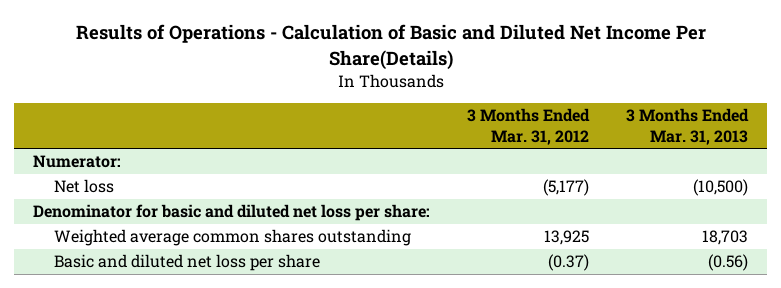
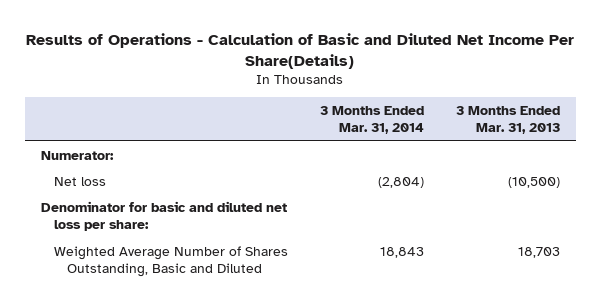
[467,108,591,145] 3 Months Ended Mar. 31, 2012 -> none
none -> [319,105,424,134] 3 Months Ended Mar. 31, 2014
[54,254,321,272] Basic and diluted net loss per share -> none
[54,229,412,247] Weighted average common shares outstanding -> [53,245,288,277] Weighted Average Number of Shares Outstanding, Basic and Diluted

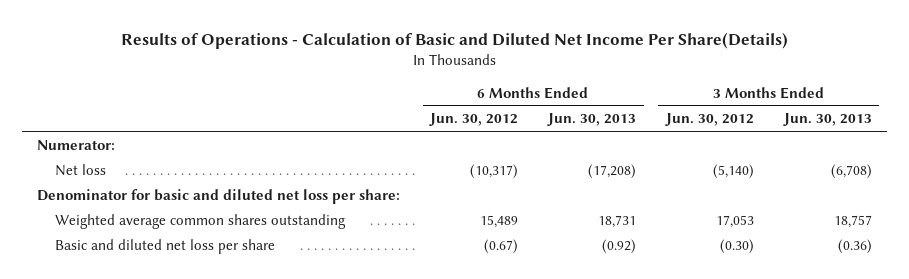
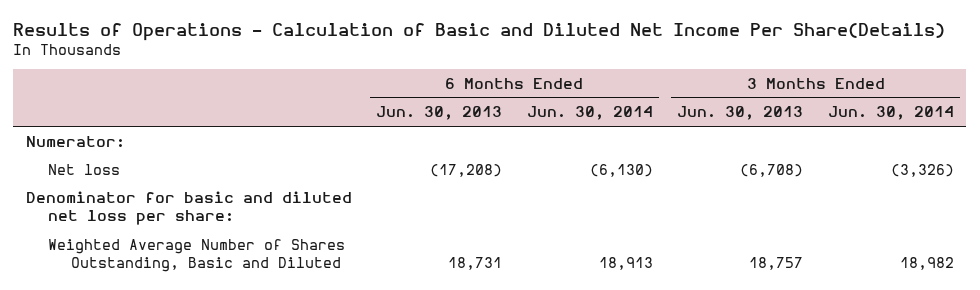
[429,113,519,127] Jun. 30, 2012 -> none
[664,113,754,127] Jun. 30, 2012 -> none
none -> [526,106,653,121] Jun. 30, 2014
none -> [827,106,954,121] Jun. 30, 2014
[54,238,275,254] Basic and diluted net loss per share -> none
[54,213,346,229] Weighted average common shares outstanding -> [48,238,346,273] Weighted Average Number of Shares Outstanding, Basic and Diluted

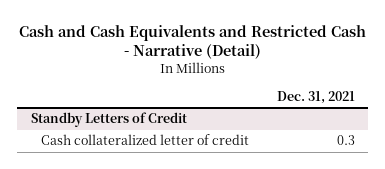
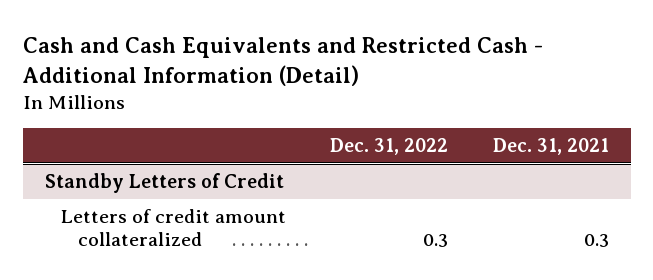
[18,24,366,60] Cash and Cash Equivalents and Restricted Cash - Narrative (Detail) -> [22,36,543,86] Cash and Cash Equivalents and Restricted Cash - Additional Information (Detail)
none -> [330,137,449,155] Dec. 31, 2022
[41,134,250,146] Cash collateralized letter of credit -> [61,209,287,246] Letters of credit amount collateralized

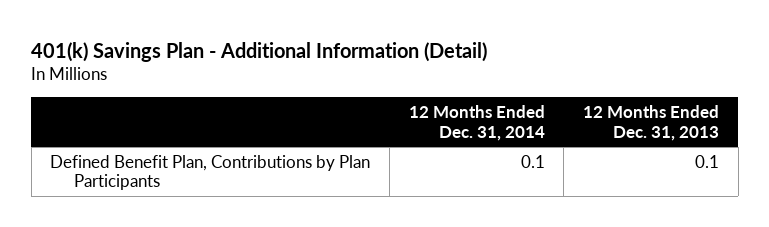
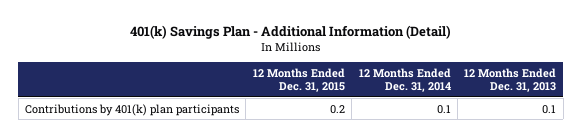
none -> [252,67,345,93] 12 Months Ended Dec. 31, 2015
[50,154,371,191] Defined Benefit Plan, Contributions by Plan Participants -> [24,103,239,116] Contributions by 401(k) plan participants

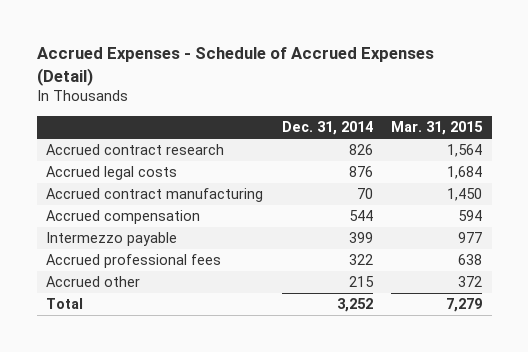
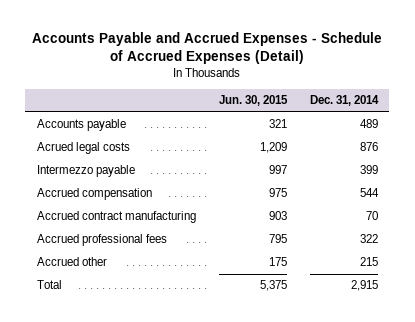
[36,47,434,86] Accrued Expenses - Schedule of Accrued Expenses (Detail) -> [32,32,383,65] Accounts Payable and Accrued Expenses - Schedule of Accrued Expenses (Detail)
[391,121,484,136] Mar. 31, 2015 -> none
none -> [218,95,288,107] Jun. 30, 2015
[45,144,224,156] Accrued contract research -> none
none -> [36,119,126,132] Accounts payable
[45,166,177,181] Accrued legal costs -> [36,142,130,155] Acrued legal costs
[45,210,200,225] Accrued compensation -> [36,188,152,201] Accrued compensation
[45,188,263,203] Accrued contract manufacturing -> [36,211,196,224] Accrued contract manufacturing
[336,298,373,313] 3,252 -> [350,280,378,292] 2,915

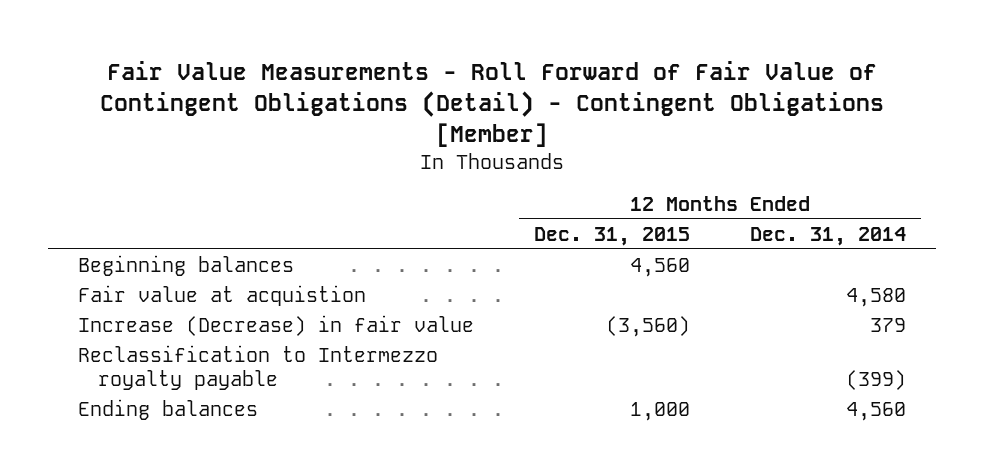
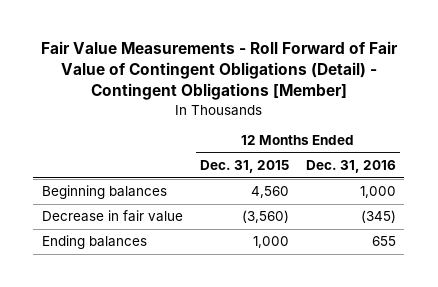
[749,226,906,246] Dec. 31, 2014 -> none
none -> [305,160,396,174] Dec. 31, 2016
[78,284,367,306] Fair value at acquistion -> none
[78,344,439,390] Reclassification to Intermezzo royalty payable -> none
[78,314,475,336] Increase (Decrease) in fair value -> [41,210,183,223] Decrease in fair value

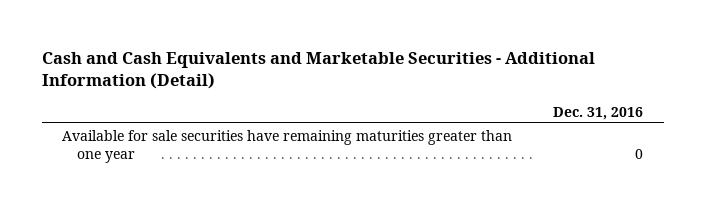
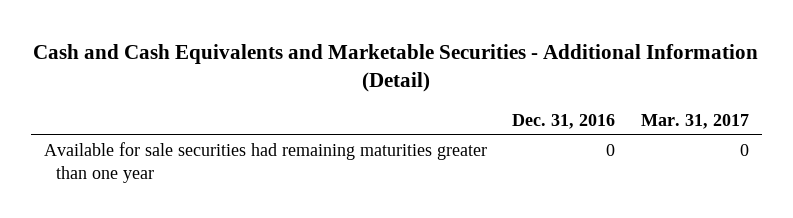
none -> [641,113,750,129] Mar. 31, 2017
[62,129,513,163] Available for sale securities have remaining maturities greater than one year -> [43,141,487,183] Available for sale securities had remaining maturities greater than one year

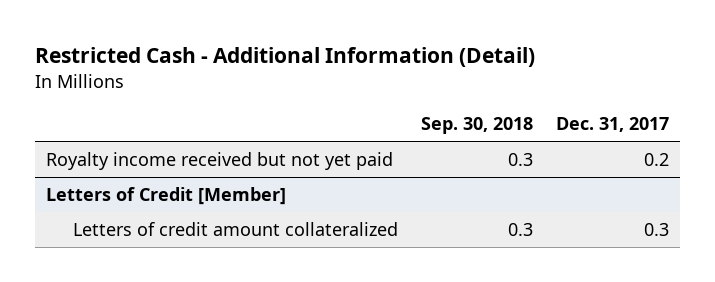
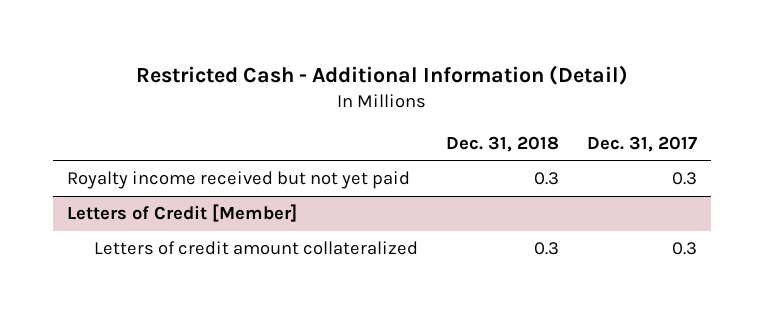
[420,117,533,135] Sep. 30, 2018 -> none
none -> [445,135,559,152] Dec. 31, 2018
[643,153,669,167] 0.2 -> [671,172,697,186] 0.3

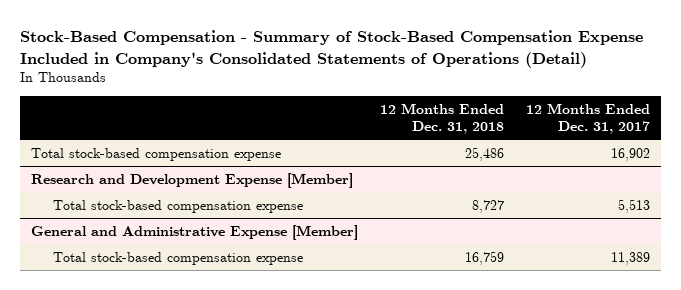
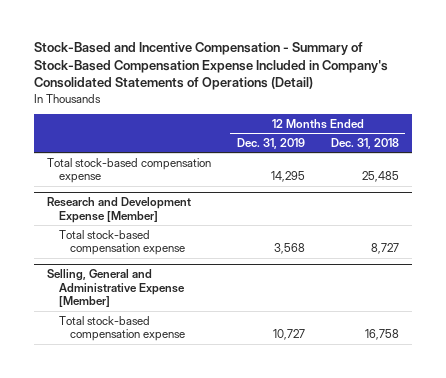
[20,29,644,68] Stock-Based Compensation - Summary of Stock-Based Compensation Expense Included in Company's Consolidated Statements of Operations (Detail) -> [34,42,389,91] Stock-Based and Incentive Compensation - Summary of Stock-Based Compensation Expense Included in Company's Consolidated Statements of Operations (Detail)
[525,103,650,135] 12 Months Ended Dec. 31, 2017 -> none
none -> [236,137,305,149] Dec. 31, 2019
[465,146,505,161] 25,486 -> [361,171,399,183] 25,485
[31,224,359,240] General and Administrative Expense [Member] -> [47,269,185,308] Selling, General and Administrative Expense [Member]
[465,250,505,265] 16,759 -> [364,329,399,341] 16,758

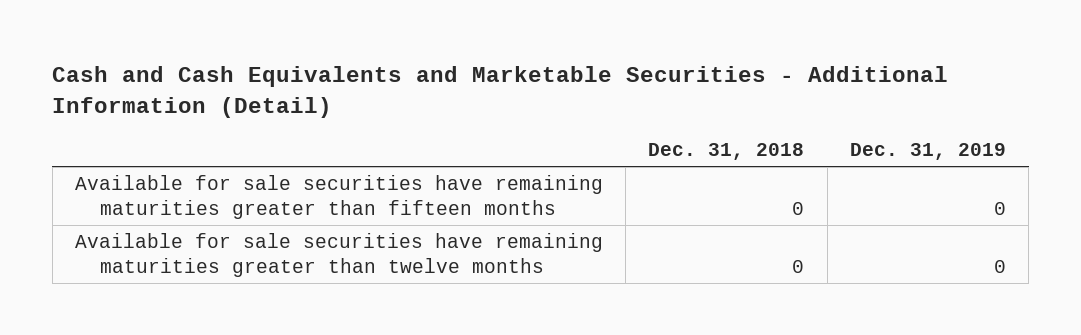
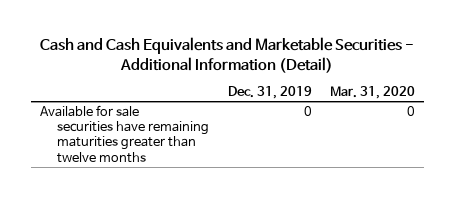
[648,142,805,160] Dec. 31, 2018 -> none
none -> [330,86,416,100] Mar. 31, 2020
[74,175,603,219] Available for sale securities have remaining maturities greater than fifteen months -> none

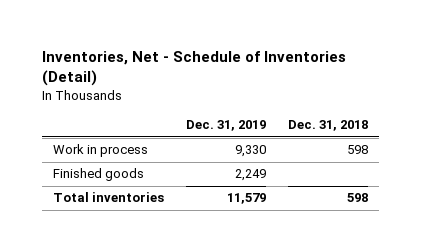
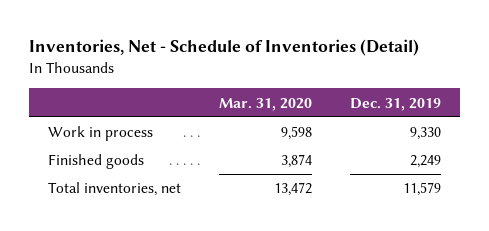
[288,120,369,132] Dec. 31, 2018 -> none
none -> [218,97,312,111] Mar. 31, 2020
[52,192,164,203] Total inventories -> [47,182,181,197] Total inventories, net

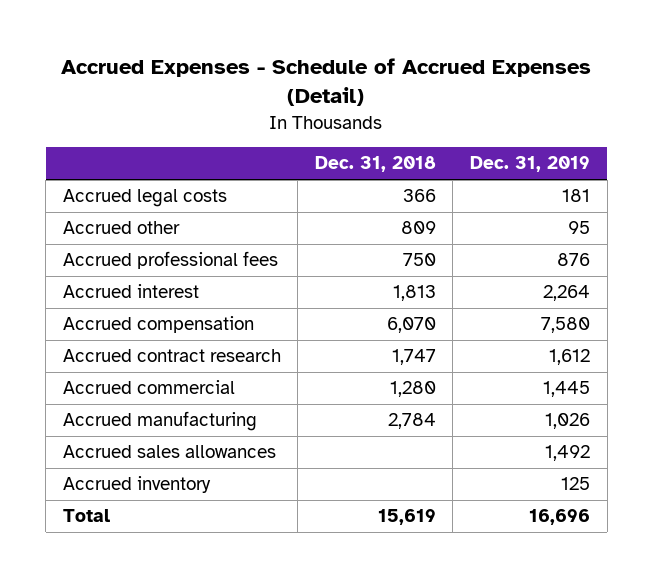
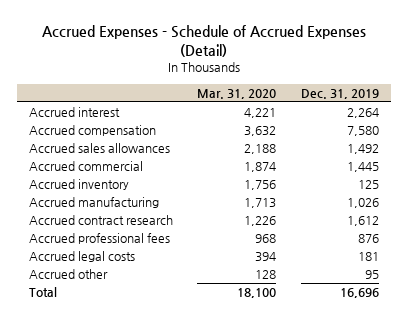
[314,156,436,173] Dec. 31, 2018 -> none
none -> [197,88,277,99] Mar. 31, 2020
[62,380,235,395] Accrued commercial -> [28,161,143,172] Accrued commercial
[62,411,257,432] Accrued manufacturing -> [28,197,159,209] Accrued manufacturing
[62,349,281,363] Accrued contract research -> [28,215,173,226] Accrued contract research
[62,251,278,270] Accrued professional fees -> [28,233,170,245] Accrued professional fees
[62,189,227,208] Accrued legal costs -> [28,251,135,263] Accrued legal costs
[62,221,180,235] Accrued other -> [28,269,108,280] Accrued other

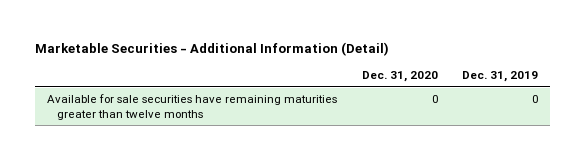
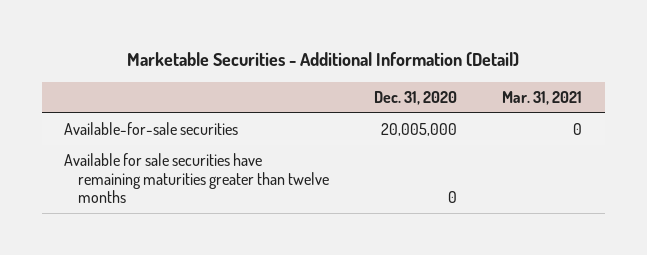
[461,71,538,83] Dec. 31, 2019 -> none
none -> [502,91,583,106] Mar. 31, 2021
none -> [64,122,239,136] Available-for-sale securities

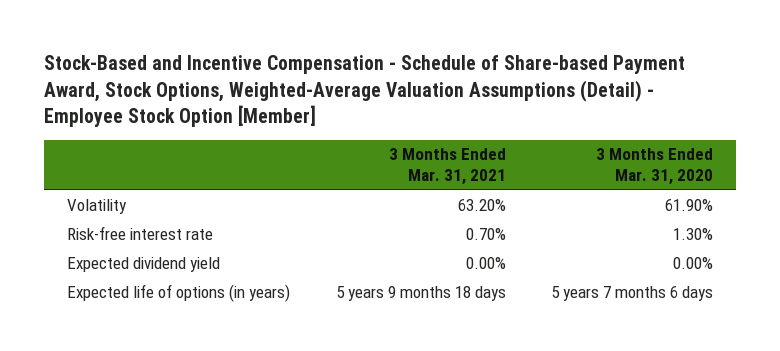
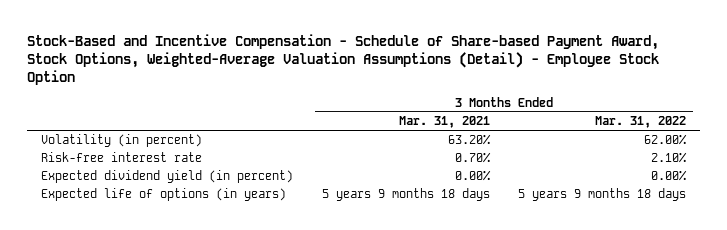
[44,55,686,127] Stock-Based and Incentive Compensation - Schedule of Share-based Payment Award, Stock Options, Weighted-Average Valuation Assumptions (Detail) - Employee Stock Option [Member] -> [27,33,660,85] Stock-Based and Incentive Compensation - Schedule of Share-based Payment Award, Stock Options, Weighted-Average Valuation Assumptions (Detail) - Employee Stock Option
[596,147,714,186] 3 Months Ended Mar. 31, 2020 -> none
none -> [594,116,686,129] Mar. 31, 2022
[67,199,128,215] Volatility -> [41,134,203,148] Volatility (in percent)
[67,257,221,273] Expected dividend yield -> [41,170,294,184] Expected dividend yield (in percent)

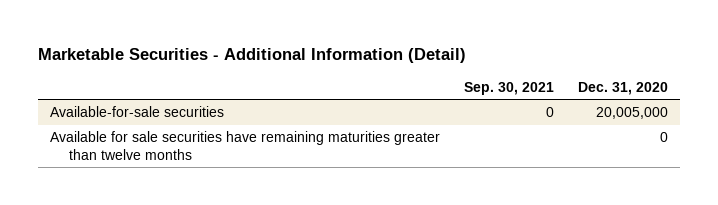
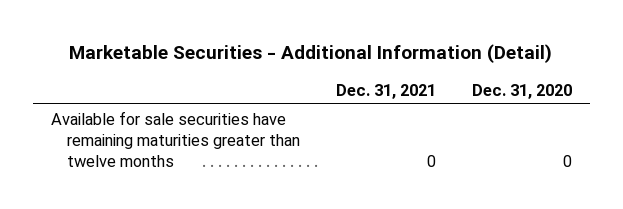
[464,81,555,95] Sep. 30, 2021 -> none
none -> [336,83,437,99] Dec. 31, 2021
[50,106,225,118] Available-for-sale securities -> none

